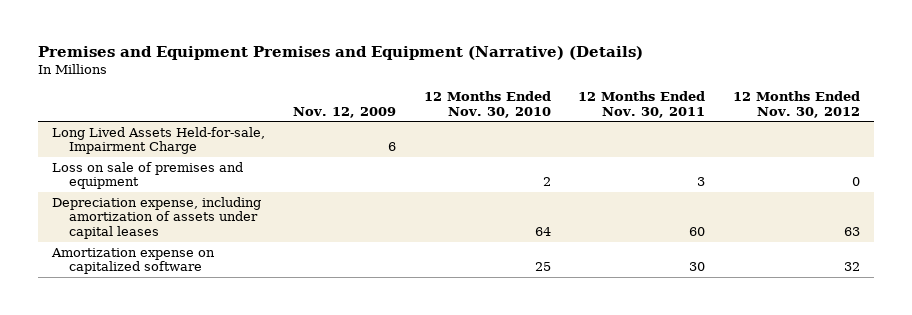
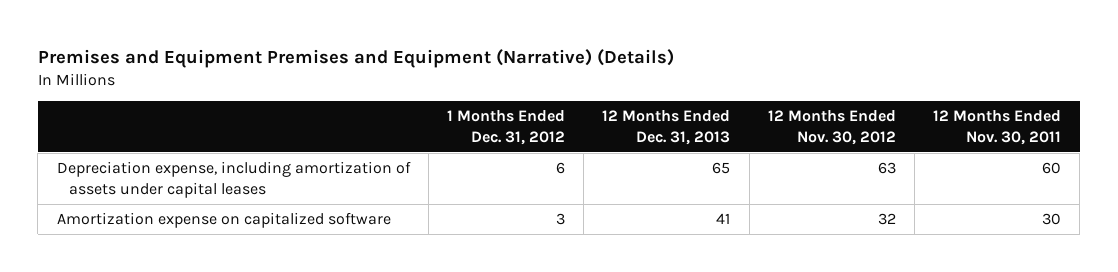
[292,106,396,118] Nov. 12, 2009 -> none
[423,91,551,118] 12 Months Ended Nov. 30, 2010 -> none
none -> [446,109,565,145] 1 Months Ended Dec. 31, 2012
none -> [602,109,731,145] 12 Months Ended Dec. 31, 2013
[51,126,265,155] Long Lived Assets Held-for-sale, Impairment Charge -> none
[51,161,243,190] Loss on sale of premises and equipment -> none

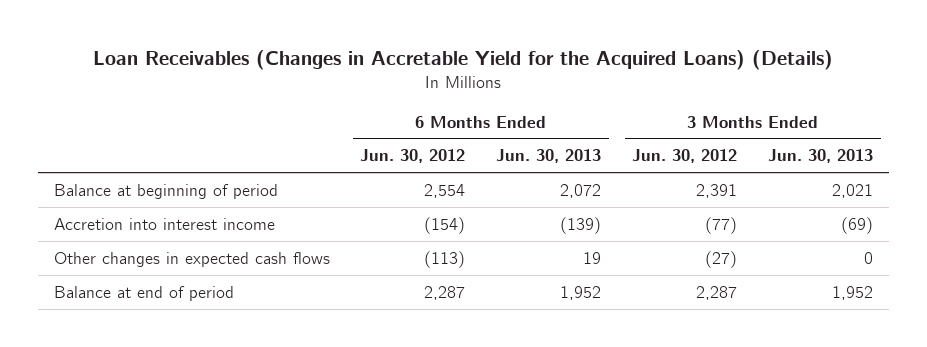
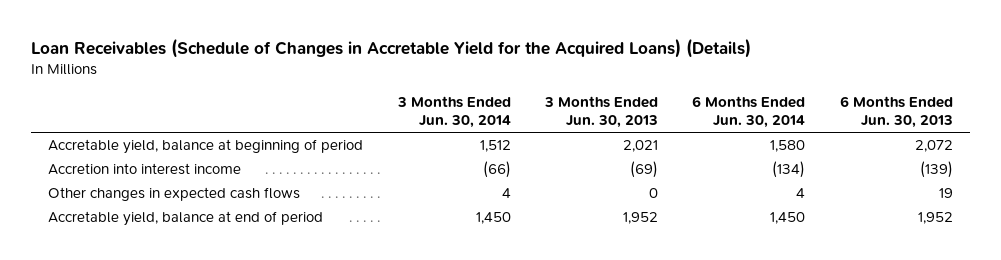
[93,49,834,70] Loan Receivables (Changes in Accretable Yield for the Acquired Loans) (Details) -> [30,38,751,59] Loan Receivables (Schedule of Changes in Accretable Yield for the Acquired Loans) (Details)
[360,149,466,164] Jun. 30, 2012 -> none
[632,149,738,164] Jun. 30, 2012 -> none
none -> [396,95,511,129] 3 Months Ended Jun. 30, 2014
none -> [692,95,806,129] 6 Months Ended Jun. 30, 2014
[53,183,278,199] Balance at beginning of period -> [48,139,364,155] Accretable yield, balance at beginning of period
[53,285,234,301] Balance at end of period -> [48,211,324,227] Accretable yield, balance at end of period

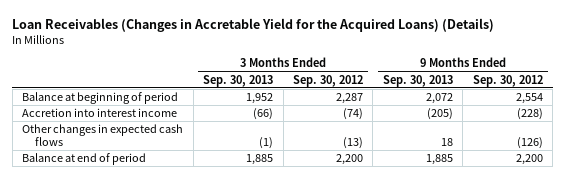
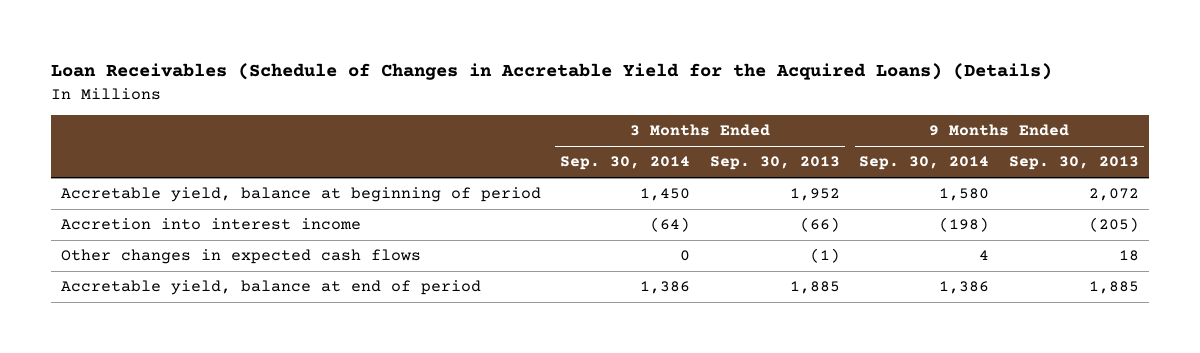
[12,18,495,33] Loan Receivables (Changes in Accretable Yield for the Acquired Loans) (Details) -> [50,63,1052,81] Loan Receivables (Schedule of Changes in Accretable Yield for the Acquired Loans) (Details)
[293,74,364,87] Sep. 30, 2012 -> none
[472,74,543,87] Sep. 30, 2012 -> none
none -> [560,156,691,171] Sep. 30, 2014
none -> [859,156,990,171] Sep. 30, 2014
[22,92,179,105] Balance at beginning of period -> [60,187,541,203] Accretable yield, balance at beginning of period
[22,153,147,166] Balance at end of period -> [60,280,481,296] Accretable yield, balance at end of period

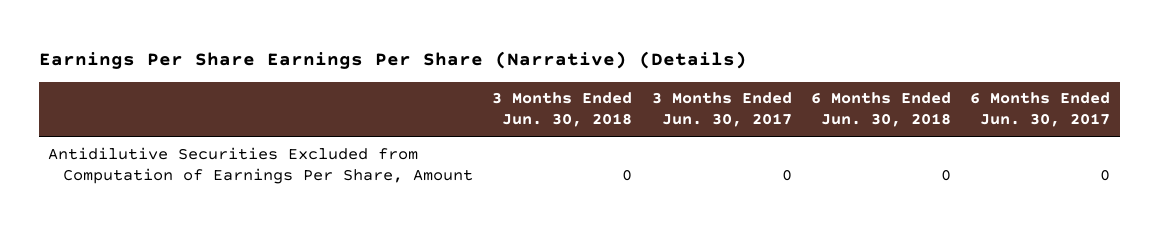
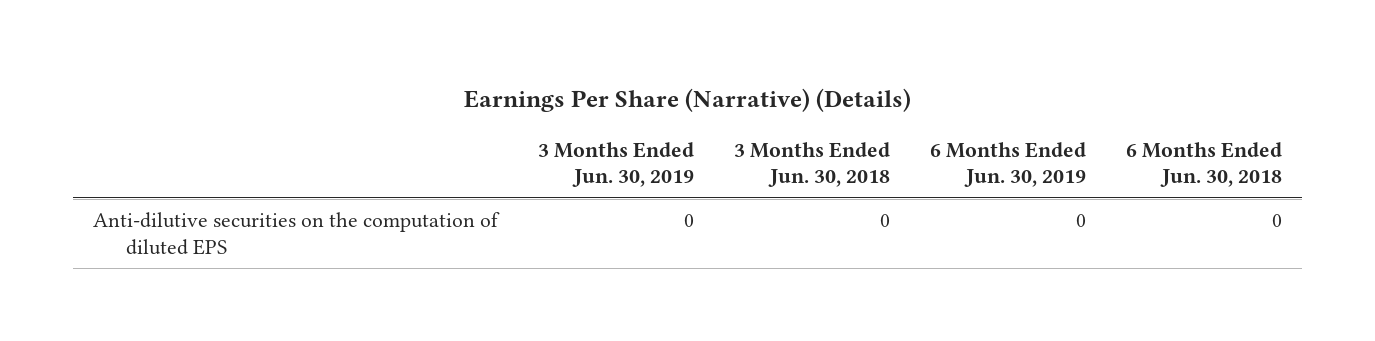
[38,50,747,69] Earnings Per Share Earnings Per Share (Narrative) (Details) -> [463,87,911,112] Earnings Per Share (Narrative) (Details)
[651,92,792,128] 3 Months Ended Jun. 30, 2017 -> none
[970,92,1111,128] 6 Months Ended Jun. 30, 2017 -> none
none -> [538,141,695,188] 3 Months Ended Jun. 30, 2019
none -> [930,141,1087,188] 6 Months Ended Jun. 30, 2019
[48,146,473,184] Antidilutive Securities Excluded from Computation of Earnings Per Share, Amount -> [93,212,501,255] Anti-dilutive securities on the computation of diluted EPS

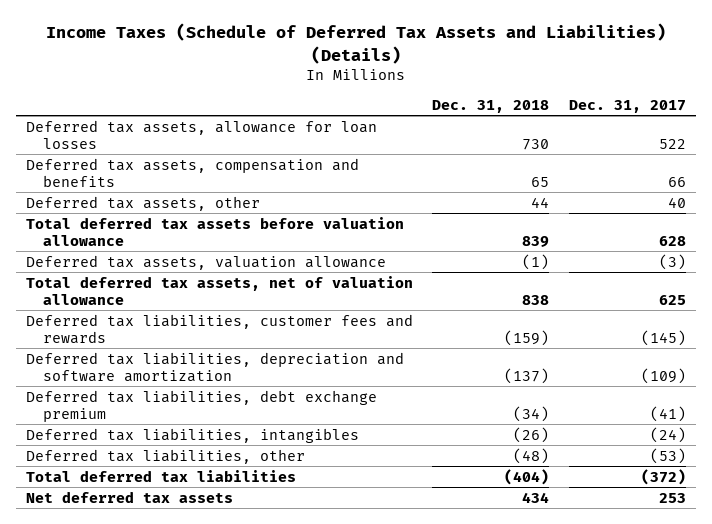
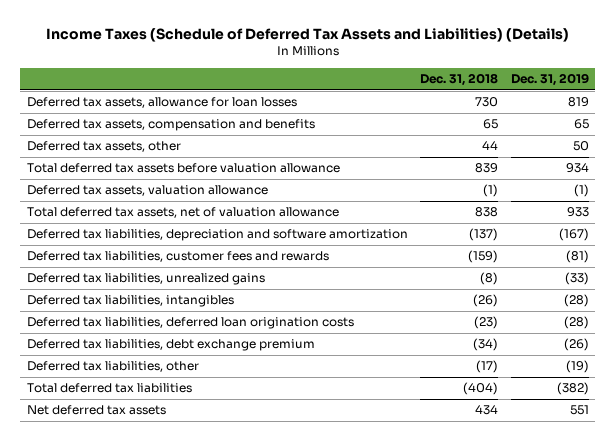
[568,99,686,113] Dec. 31, 2017 -> none
none -> [510,73,589,87] Dec. 31, 2019
[26,313,414,344] Deferred tax liabilities, customer fees and rewards -> [26,251,329,263] Deferred tax liabilities, customer fees and rewards
none -> [26,273,265,286] Deferred tax liabilities, unrealized gains
none -> [26,317,354,330] Deferred tax liabilities, deferred loan origination costs
[26,389,378,422] Deferred tax liabilities, debt exchange premium -> [26,339,315,352] Deferred tax liabilities, debt exchange premium
[513,447,550,464] (48) -> [476,360,499,374] (17)

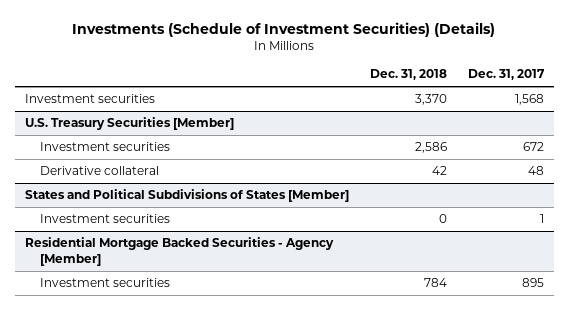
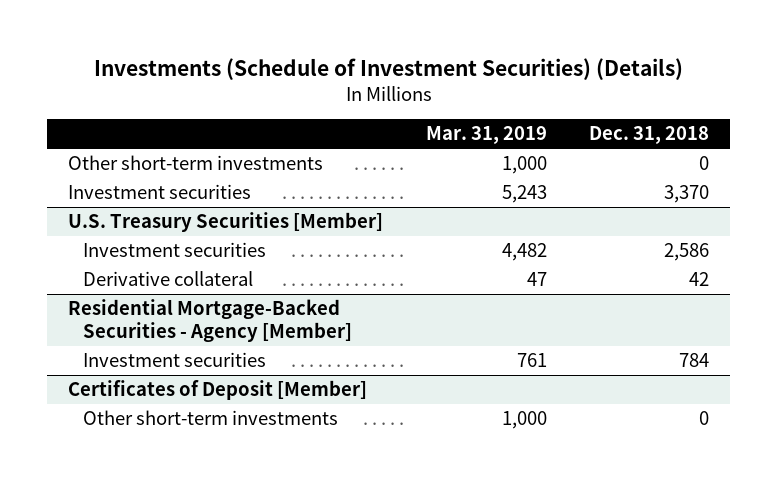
[467,69,545,81] Dec. 31, 2017 -> none
none -> [425,126,547,145] Mar. 31, 2019
none -> [68,155,324,171] Other short-term investments
[25,189,350,203] States and Political Subdivisions of States [Member] -> none
[40,214,171,224] Investment securities -> none
[25,237,335,266] Residential Mortgage Backed Securities - Agency [Member] -> [68,299,352,343] Residential Mortgage-Backed Securities - Agency [Member]
none -> [68,380,368,401] Certificates of Deposit [Member]
none -> [82,410,338,426] Other short-term investments

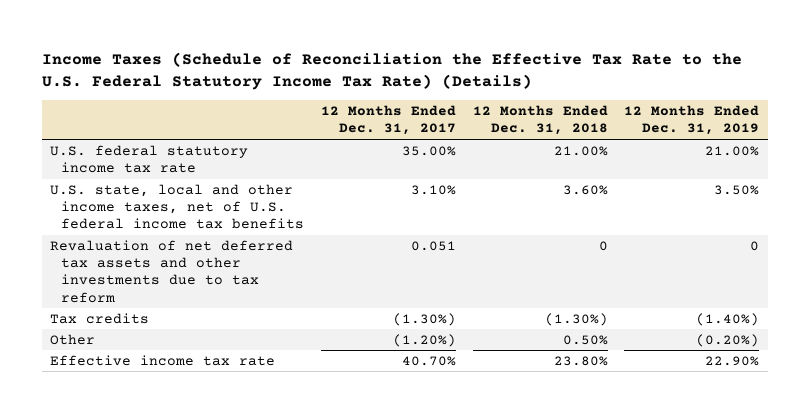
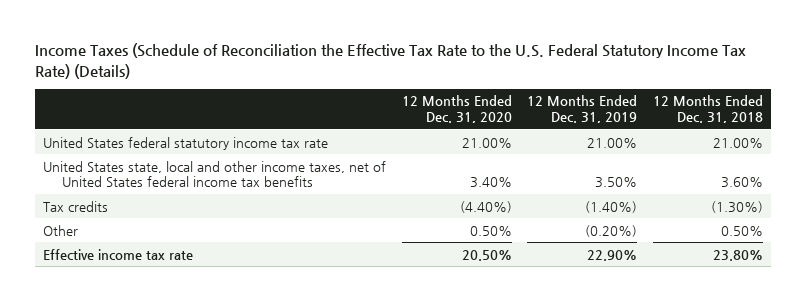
[321,105,457,136] 12 Months Ended Dec. 31, 2017 -> none
none -> [401,95,512,124] 12 Months Ended Dec. 31, 2020
[49,239,293,303] Revaluation of net deferred tax assets and other investments due to tax reform -> none
[49,144,248,174] U.S. federal statutory income tax rate -> [42,136,328,150] United States federal statutory income tax rate
[49,183,305,230] U.S. state, local and other income taxes, net of U.S. federal income tax benefits -> [42,160,386,188] United States state, local and other income taxes, net of United States federal income tax benefits

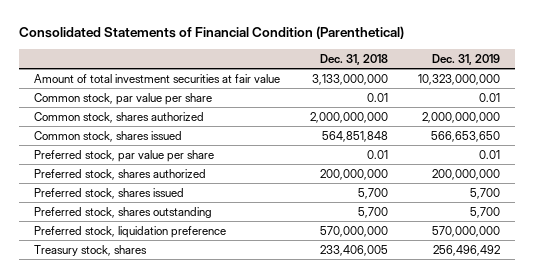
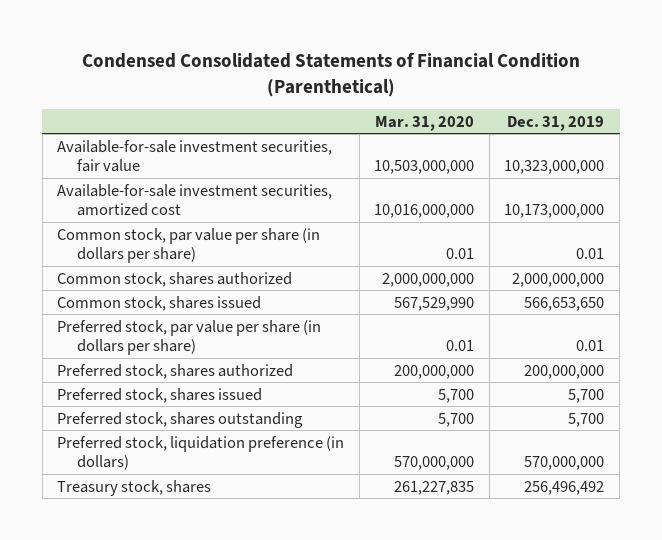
[19,26,405,40] Consolidated Statements of Financial Condition (Parenthetical) -> [81,52,580,97] Condensed Consolidated Statements of Financial Condition (Parenthetical)
[319,53,388,65] Dec. 31, 2018 -> none
none -> [375,115,475,131] Mar. 31, 2020
[33,73,280,83] Amount of total investment securities at fair value -> [57,139,333,173] Available-for-sale investment securities, fair value
none -> [57,183,333,217] Available-for-sale investment securities, amortized cost
[33,92,212,105] Common stock, par value per share -> [57,227,321,264] Common stock, par value per share (in dollars per share)
[33,149,214,162] Preferred stock, par value per share -> [57,319,322,356] Preferred stock, par value per share (in dollars per share)
[33,225,226,238] Preferred stock, liquidation preference -> [57,435,345,471] Preferred stock, liquidation preference (in dollars)

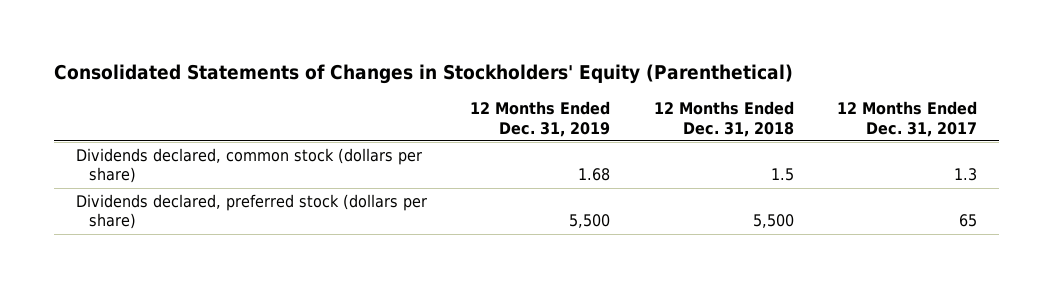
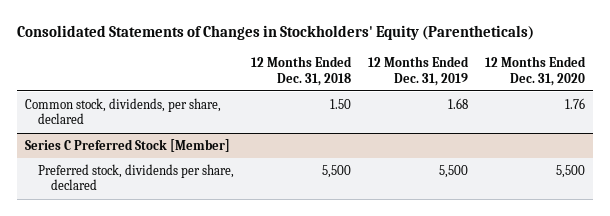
[54,64,794,85] Consolidated Statements of Changes in Stockholders' Equity (Parenthetical) -> [16,25,534,41] Consolidated Statements of Changes in Stockholders' Equity (Parentheticals)
[837,100,978,137] 12 Months Ended Dec. 31, 2017 -> none
none -> [484,56,586,86] 12 Months Ended Dec. 31, 2020
[76,147,423,184] Dividends declared, common stock (dollars per share) -> [25,98,222,125] Common stock, dividends, per share, declared
[770,168,794,182] 1.5 -> [330,99,352,110] 1.50
none -> [25,139,231,153] Series C Preferred Stock [Member]
[76,193,428,230] Dividends declared, preferred stock (dollars per share) -> [38,164,235,191] Preferred stock, dividends per share, declared

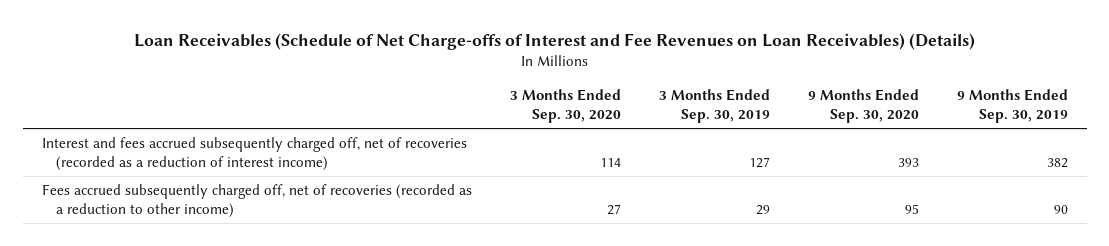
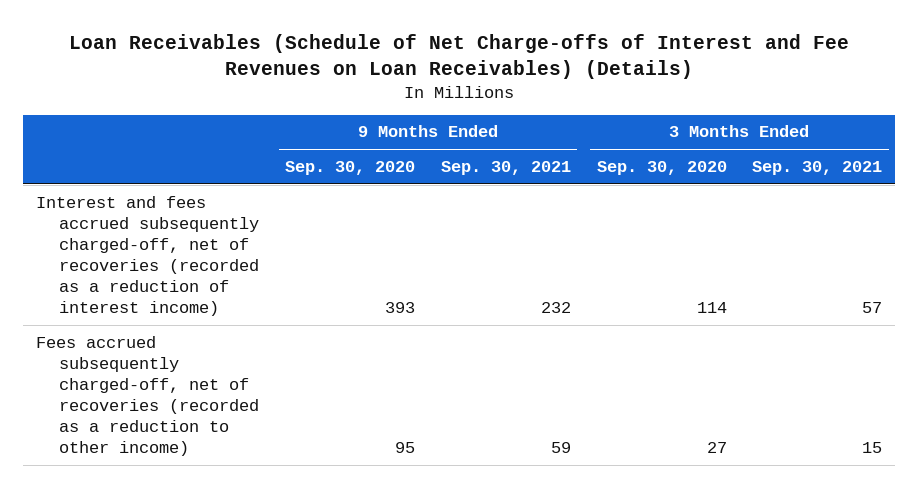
[658,89,770,123] 3 Months Ended Sep. 30, 2019 -> none
[956,89,1068,123] 9 Months Ended Sep. 30, 2019 -> none
none -> [440,160,571,175] Sep. 30, 2021
none -> [752,160,883,175] Sep. 30, 2021
[41,136,467,171] Interest and fees accrued subsequently charged off, net of recoveries (recorded as a reduction of interest income) -> [35,195,260,316] Interest and fees accrued subsequently charged-off, net of recoveries (recorded as a reduction of interest income)
[41,183,472,218] Fees accrued subsequently charged off, net of recoveries (recorded as a reduction to other income) -> [35,335,260,456] Fees accrued subsequently charged-off, net of recoveries (recorded as a reduction to other income)

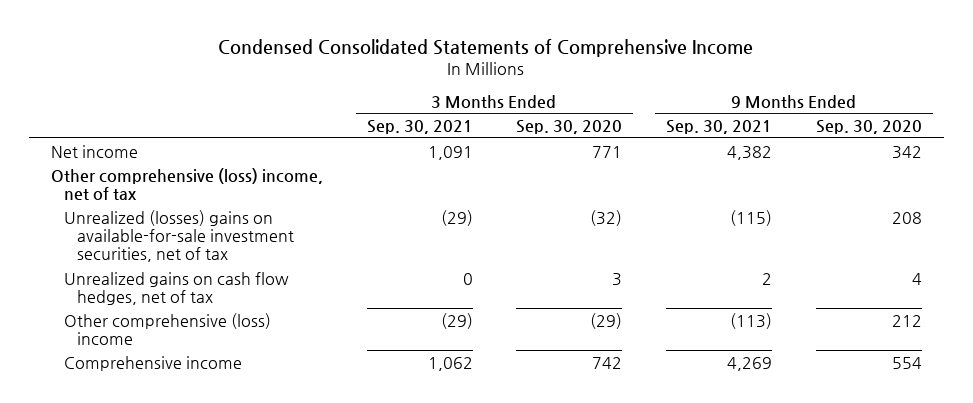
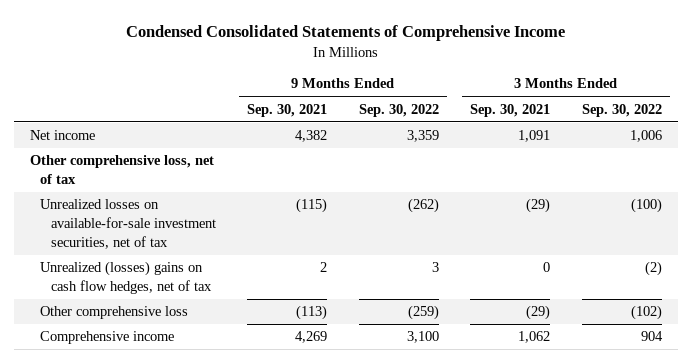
[516,120,623,135] Sep. 30, 2020 -> none
[816,120,923,135] Sep. 30, 2020 -> none
none -> [358,103,439,117] Sep. 30, 2022
none -> [581,103,662,117] Sep. 30, 2022
[50,167,323,200] Other comprehensive (loss) income, net of tax -> [30,155,215,185] Other comprehensive loss, net of tax
[63,209,294,263] Unrealized (losses) gains on available-for-sale investment securities, net of tax -> [40,199,216,250] Unrealized losses on available-for-sale investment securities, net of tax
[63,271,289,305] Unrealized gains on cash flow hedges, net of tax -> [40,261,212,295] Unrealized (losses) gains on cash flow hedges, net of tax
[63,312,271,345] Other comprehensive (loss) income -> [40,306,189,320] Other comprehensive loss

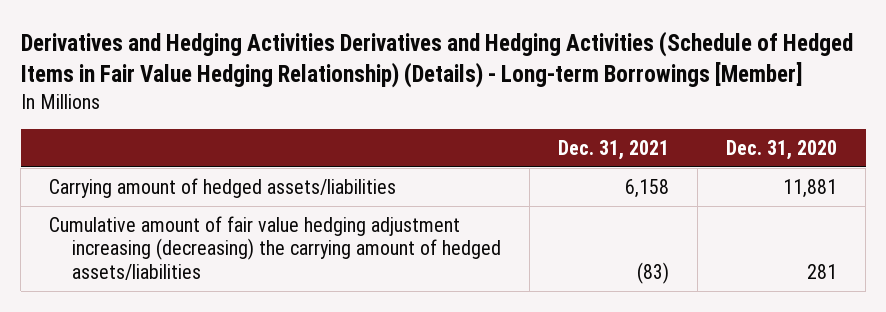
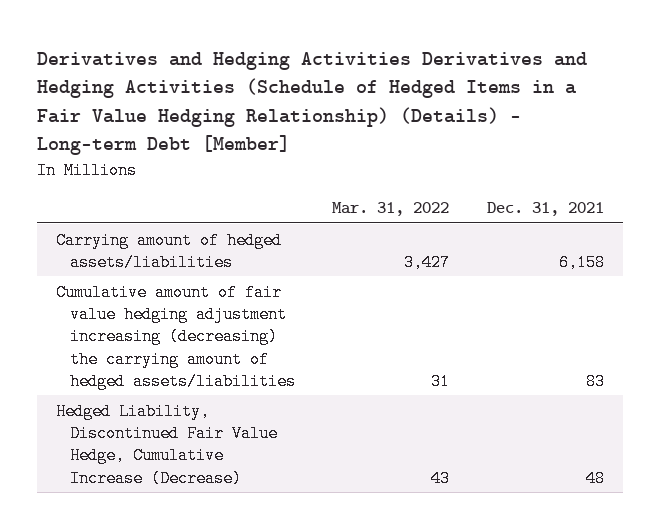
[20,31,853,89] Derivatives and Hedging Activities Derivatives and Hedging Activities (Schedule of Hedged Items in Fair Value Hedging Relationship) (Details) - Long-term Borrowings [Member] -> [36,52,587,155] Derivatives and Hedging Activities Derivatives and Hedging Activities (Schedule of Hedged Items in a Fair Value Hedging Relationship) (Details) - Long-term Debt [Member]
[726,140,838,161] Dec. 31, 2020 -> none
none -> [332,202,450,217] Mar. 31, 2022
[637,261,670,284] (83) -> [586,372,606,390] 83
none -> [55,402,278,487] Hedged Liability, Discontinued Fair Value Hedge, Cumulative Increase (Decrease)

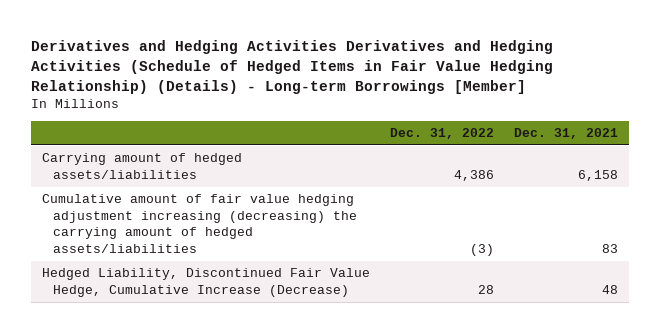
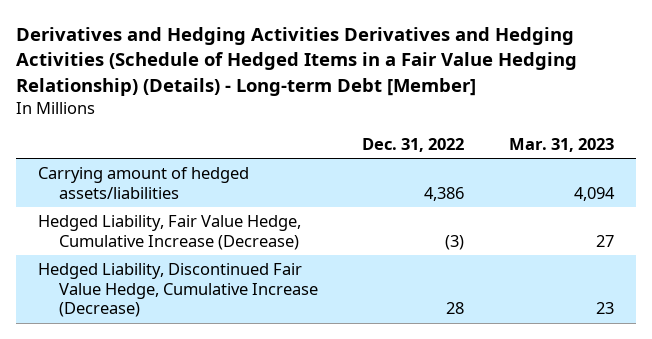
[31,40,554,94] Derivatives and Hedging Activities Derivatives and Hedging Activities (Schedule of Hedged Items in Fair Value Hedging Relationship) (Details) - Long-term Borrowings [Member] -> [15,27,577,96] Derivatives and Hedging Activities Derivatives and Hedging Activities (Schedule of Hedged Items in a Fair Value Hedging Relationship) (Details) - Long-term Debt [Member]
[514,128,619,140] Dec. 31, 2021 -> none
none -> [508,137,614,152] Mar. 31, 2023
[41,194,357,253] Cumulative amount of fair value hedging adjustment increasing (decreasing) the carrying amount of hedged assets/liabilities -> none
none -> [37,215,301,250] Hedged Liability, Fair Value Hedge, Cumulative Increase (Decrease)

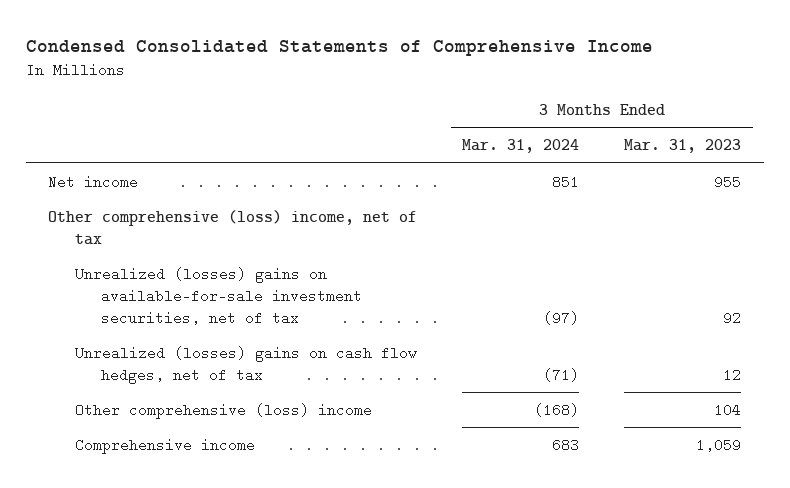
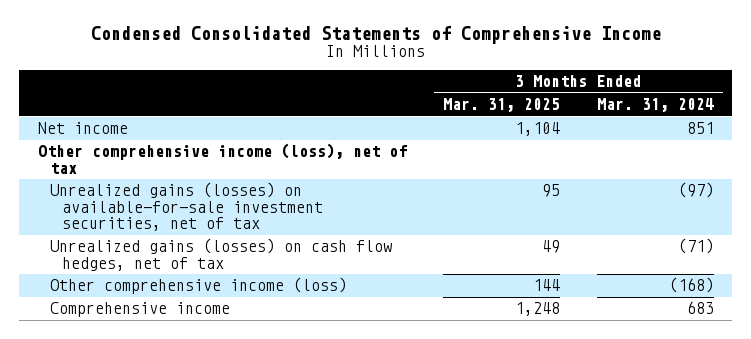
[624,139,742,154] Mar. 31, 2023 -> none
none -> [443,98,561,113] Mar. 31, 2025
[48,209,418,245] Other comprehensive (loss) income, net of tax -> [37,143,407,174] Other comprehensive income (loss), net of tax
[74,266,363,325] Unrealized (losses) gains on available-for-sale investment securities, net of tax -> [49,182,324,232] Unrealized gains (losses) on available-for-sale investment securities, net of tax
[74,345,417,384] Unrealized (losses) gains on cash flow hedges, net of tax -> [49,238,392,271] Unrealized gains (losses) on cash flow hedges, net of tax
[74,402,372,419] Other comprehensive (loss) income -> [49,277,347,295] Other comprehensive income (loss)

